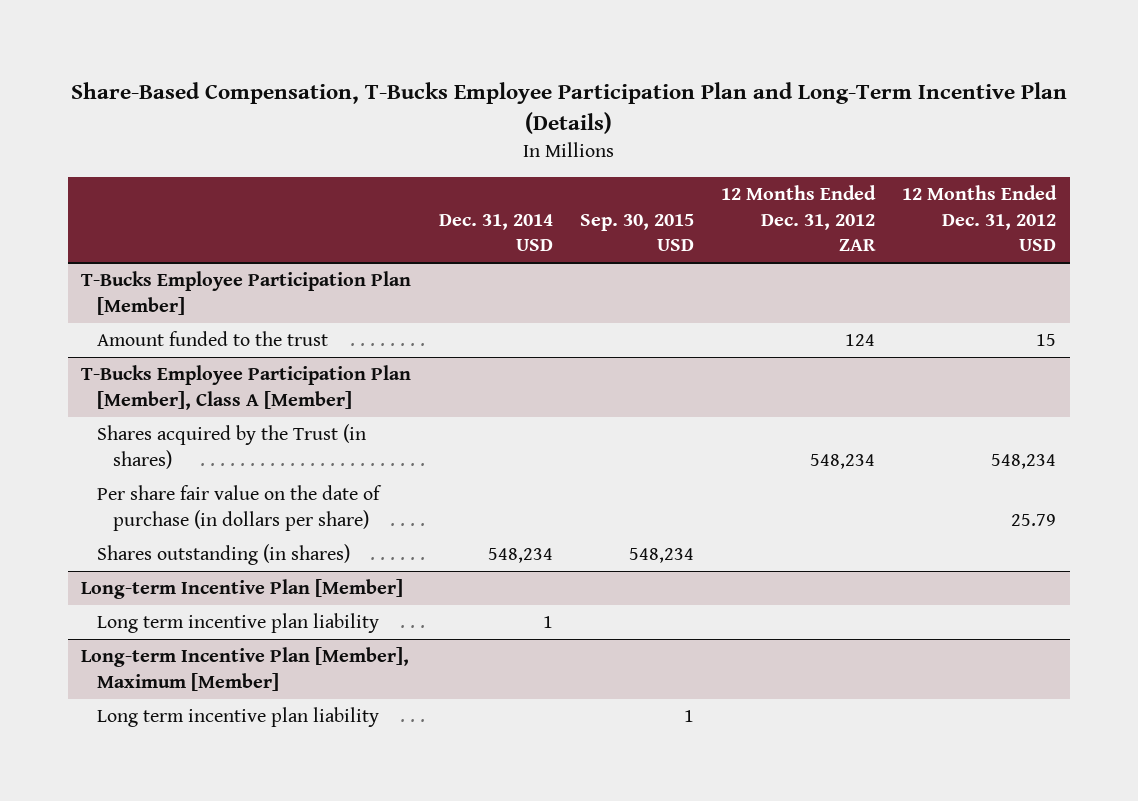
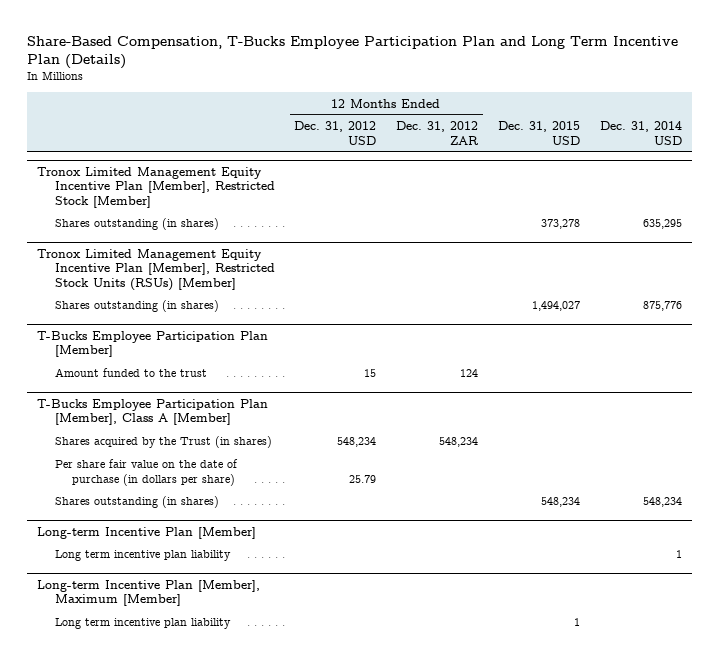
[70,81,1067,134] Share-Based Compensation, T-Bucks Employee Participation Plan and Long-Term Incentive Plan (Details) -> [27,35,679,70] Share-Based Compensation, T-Bucks Employee Participation Plan and Long Term Incentive Plan (Details)
[579,213,694,252] Sep. 30, 2015 USD -> none
none -> [498,121,581,145] Dec. 31, 2015 USD
none -> [36,166,275,209] Tronox Limited Management Equity Incentive Plan [Member], Restricted Stock [Member]
none -> [54,218,219,231] Shares outstanding (in shares)
none -> [36,248,275,292] Tronox Limited Management Equity Incentive Plan [Member], Restricted Stock Units (RSUs) [Member]
none -> [54,300,219,313] Shares outstanding (in shares)

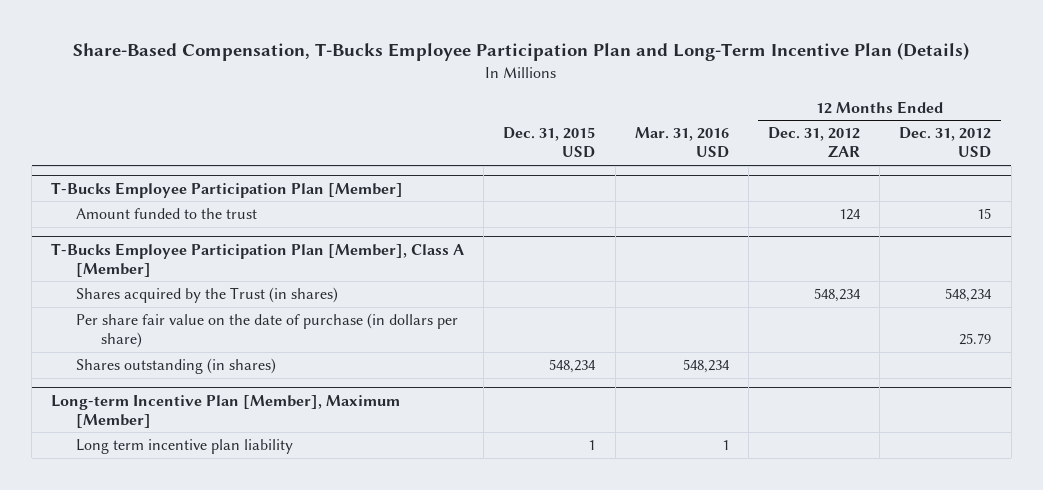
[27,35,679,70] Share-Based Compensation, T-Bucks Employee Participation Plan and Long Term Incentive Plan (Details) -> [73,42,970,62] Share-Based Compensation, T-Bucks Employee Participation Plan and Long-Term Incentive Plan (Details)
[600,121,683,145] Dec. 31, 2014 USD -> none
none -> [634,127,729,159] Mar. 31, 2016 USD
[36,166,275,209] Tronox Limited Management Equity Incentive Plan [Member], Restricted Stock [Member] -> none
[54,218,219,231] Shares outstanding (in shares) -> none
[36,248,275,292] Tronox Limited Management Equity Incentive Plan [Member], Restricted Stock Units (RSUs) [Member] -> none
[54,300,219,313] Shares outstanding (in shares) -> none
[36,526,256,539] Long-term Incentive Plan [Member] -> none
[54,550,231,562] Long term incentive plan liability -> none

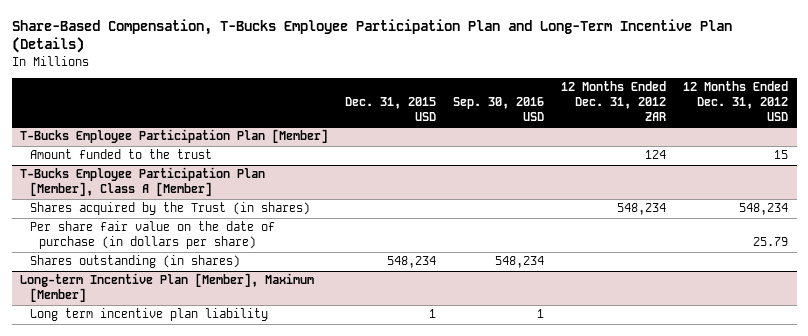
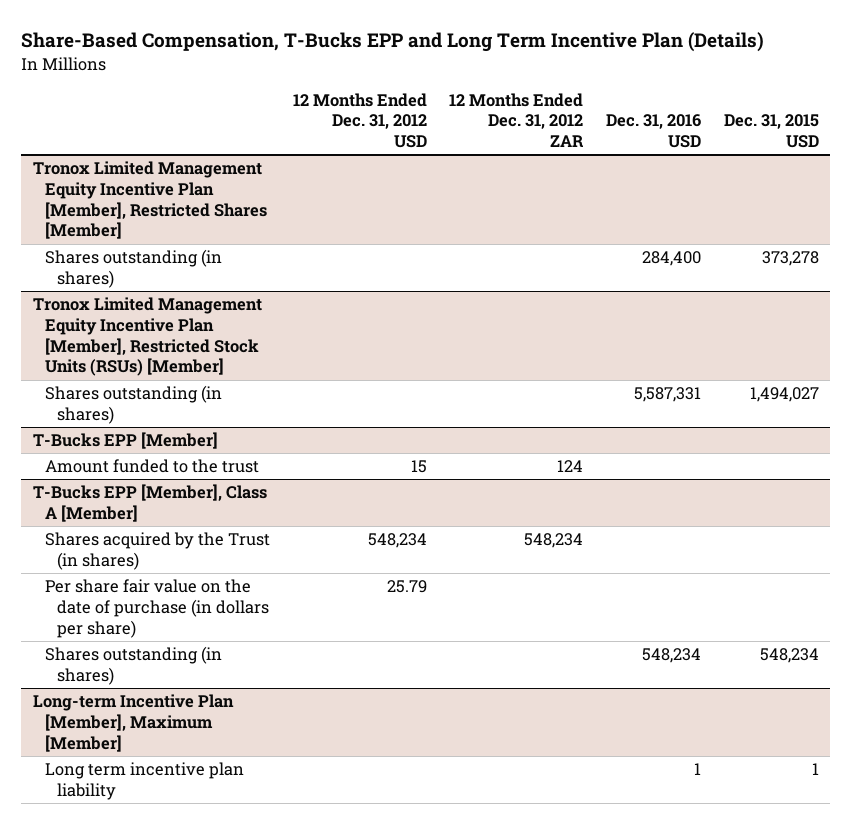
[11,18,732,54] Share-Based Compensation, T-Bucks Employee Participation Plan and Long-Term Incentive Plan (Details) -> [21,32,765,53] Share-Based Compensation, T-Bucks EPP and Long Term Incentive Plan (Details)
[453,97,545,122] Sep. 30, 2016 USD -> none
none -> [606,114,702,149] Dec. 31, 2016 USD
none -> [32,161,268,240] Tronox Limited Management Equity Incentive Plan [Member], Restricted Shares [Member]
none -> [45,249,223,288] Shares outstanding (in shares)
none -> [32,297,262,377] Tronox Limited Management Equity Incentive Plan [Member], Restricted Stock Units (RSUs) [Member]
none -> [45,385,223,424] Shares outstanding (in shares)
[20,129,329,144] T-Bucks Employee Participation Plan [Member] -> [32,432,218,450] T-Bucks EPP [Member]
[20,167,266,197] T-Bucks Employee Participation Plan [Member], Class A [Member] -> [32,484,267,522] T-Bucks EPP [Member], Class A [Member]

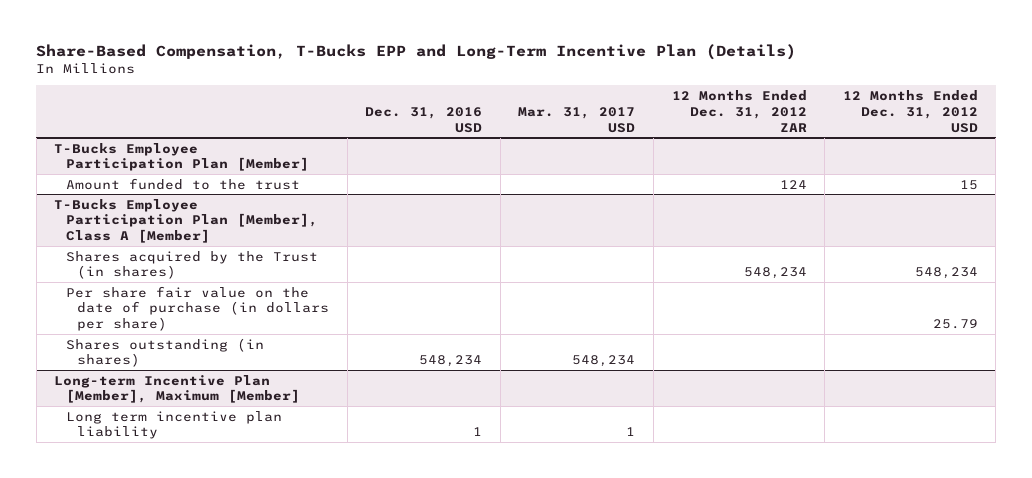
[21,32,765,53] Share-Based Compensation, T-Bucks EPP and Long Term Incentive Plan (Details) -> [36,43,797,60] Share-Based Compensation, T-Bucks EPP and Long-Term Incentive Plan (Details)
[723,114,819,149] Dec. 31, 2015 USD -> none
none -> [518,106,636,133] Mar. 31, 2017 USD
[32,161,268,240] Tronox Limited Management Equity Incentive Plan [Member], Restricted Shares [Member] -> none
[45,249,223,288] Shares outstanding (in shares) -> none
[32,297,262,377] Tronox Limited Management Equity Incentive Plan [Member], Restricted Stock Units (RSUs) [Member] -> none
[45,385,223,424] Shares outstanding (in shares) -> none
[32,432,218,450] T-Bucks EPP [Member] -> [54,142,309,172] T-Bucks Employee Participation Plan [Member]
[32,484,267,522] T-Bucks EPP [Member], Class A [Member] -> [54,198,318,244] T-Bucks Employee Participation Plan [Member], Class A [Member]

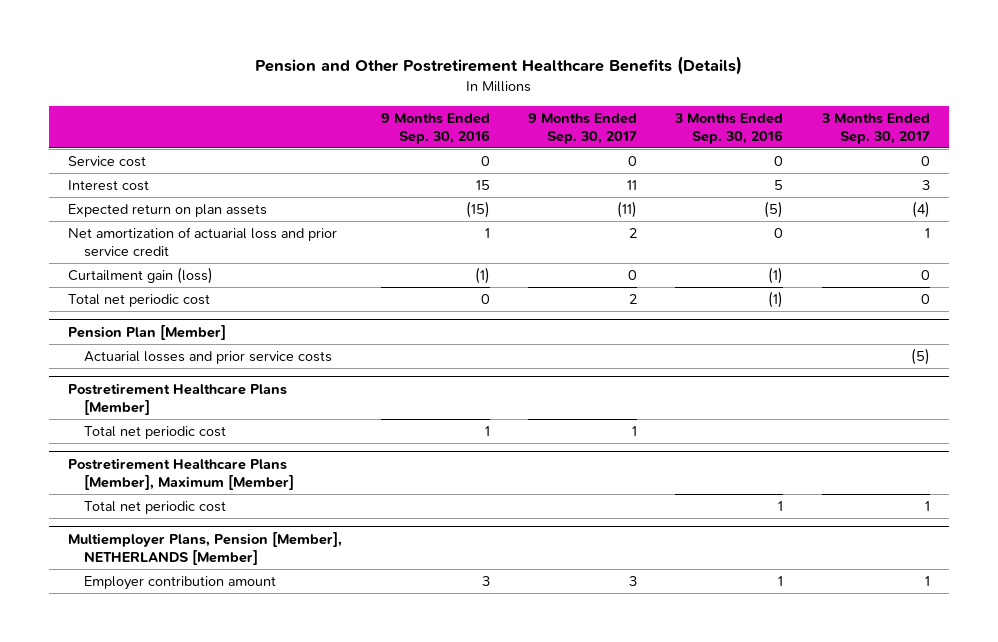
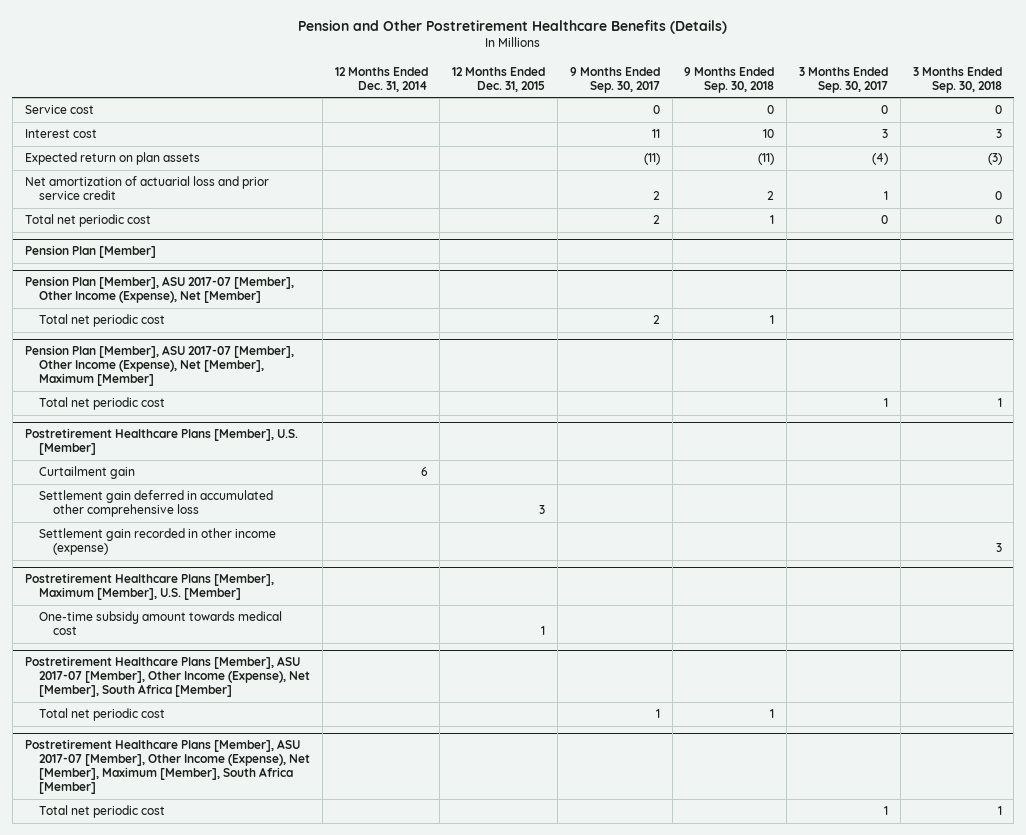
[380,112,490,144] 9 Months Ended Sep. 30, 2016 -> none
[674,112,784,144] 3 Months Ended Sep. 30, 2016 -> none
none -> [334,66,428,92] 12 Months Ended Dec. 31, 2014
none -> [452,66,546,92] 12 Months Ended Dec. 31, 2015
none -> [684,66,775,93] 9 Months Ended Sep. 30, 2018
none -> [912,66,1002,93] 3 Months Ended Sep. 30, 2018
[68,267,214,285] Curtailment gain (loss) -> none
[83,351,332,365] Actuarial losses and prior service costs -> none
[83,426,226,440] Total net periodic cost -> none
[83,501,226,515] Total net periodic cost -> none
[68,532,343,566] Multiemployer Plans, Pension [Member], NETHERLANDS [Member] -> none
[83,576,276,591] Employer contribution amount -> none
none -> [24,276,294,304] Pension Plan [Member], ASU 2017-07 [Member], Other Income (Expense), Net [Member]
none -> [38,314,165,328] Total net periodic cost
none -> [24,345,294,387] Pension Plan [Member], ASU 2017-07 [Member], Other Income (Expense), Net [Member], Maximum [Member]
none -> [38,397,165,411] Total net periodic cost
[68,383,288,416] Postretirement Healthcare Plans [Member] -> [24,428,298,456] Postretirement Healthcare Plans [Member], U.S. [Member]
none -> [38,466,135,480] Curtailment gain
none -> [38,490,273,518] Settlement gain deferred in accumulated other comprehensive loss
none -> [38,528,276,556] Settlement gain recorded in other income (expense)
[68,458,294,491] Postretirement Healthcare Plans [Member], Maximum [Member] -> [24,573,274,601] Postretirement Healthcare Plans [Member], Maximum [Member], U.S. [Member]
none -> [38,611,282,636] One-time subsidy amount towards medical cost
none -> [24,656,310,698] Postretirement Healthcare Plans [Member], ASU 2017-07 [Member], Other Income (Expense), Net [Member], South Africa [Member]
none -> [38,708,165,722] Total net periodic cost
none -> [24,739,310,795] Postretirement Healthcare Plans [Member], ASU 2017-07 [Member], Other Income (Expense), Net [Member], Maximum [Member], South Africa [Member]
none -> [38,805,165,819] Total net periodic cost

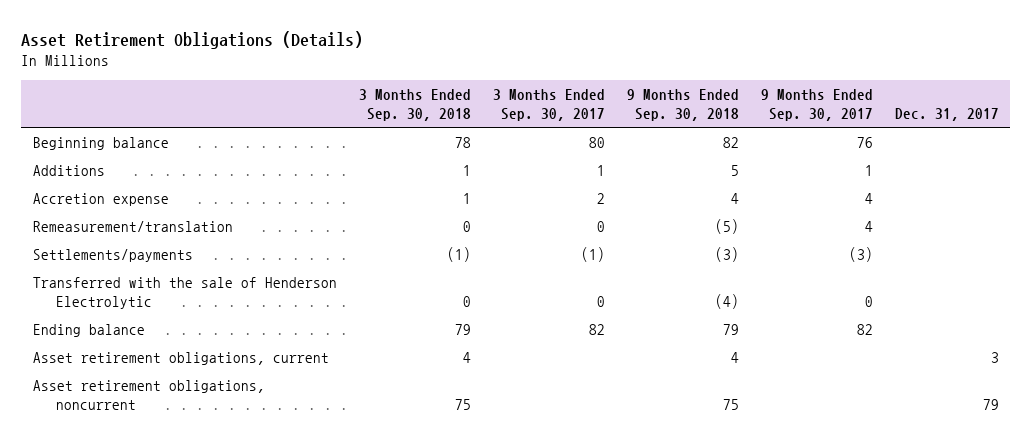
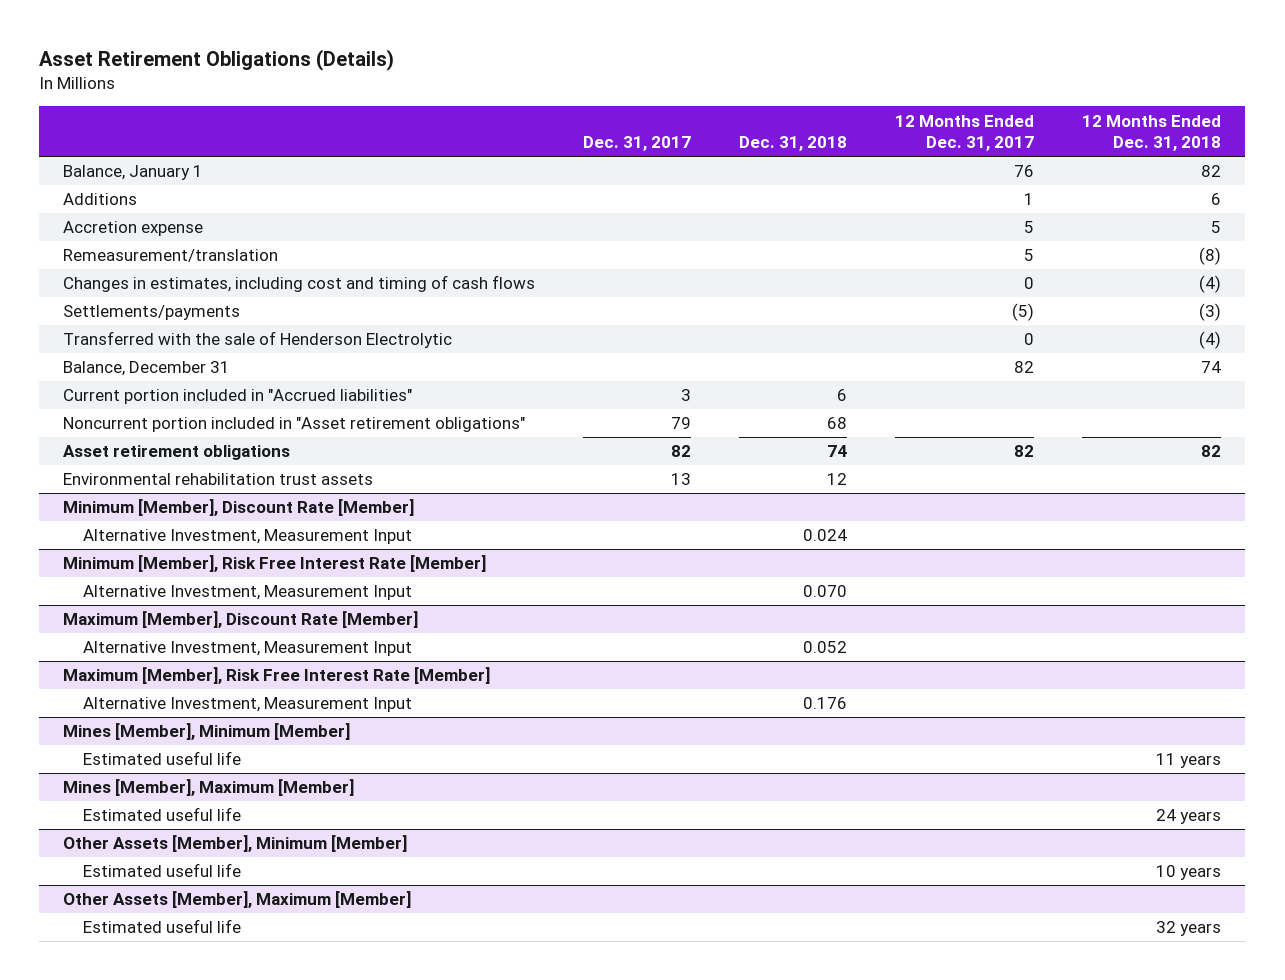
[358,88,471,122] 3 Months Ended Sep. 30, 2018 -> none
[492,88,605,122] 3 Months Ended Sep. 30, 2017 -> none
[626,88,739,122] 9 Months Ended Sep. 30, 2018 -> none
[760,88,873,122] 9 Months Ended Sep. 30, 2017 -> none
none -> [739,136,848,152] Dec. 31, 2018
none -> [895,114,1035,152] 12 Months Ended Dec. 31, 2017
none -> [1082,114,1222,152] 12 Months Ended Dec. 31, 2018
[32,136,169,150] Beginning balance -> [63,165,204,181] Balance, January 1
none -> [63,275,536,293] Changes in estimates, including cost and timing of cash flows
[32,323,145,337] Ending balance -> [63,361,231,377] Balance, December 31
[32,351,329,365] Asset retirement obligations, current -> [63,389,413,405] Current portion included in "Accrued liabilities"
[32,379,265,410] Asset retirement obligations, noncurrent -> [63,417,526,433] Noncurrent portion included in "Asset retirement obligations"
none -> [63,445,291,461] Asset retirement obligations
none -> [63,473,374,486] Environmental rehabilitation trust assets
none -> [63,499,415,517] Minimum [Member], Discount Rate [Member]
none -> [83,529,413,545] Alternative Investment, Measurement Input
none -> [63,555,487,573] Minimum [Member], Risk Free Interest Rate [Member]
none -> [83,585,413,601] Alternative Investment, Measurement Input
none -> [63,611,419,629] Maximum [Member], Discount Rate [Member]
none -> [83,641,413,657] Alternative Investment, Measurement Input
none -> [63,667,491,685] Maximum [Member], Risk Free Interest Rate [Member]
none -> [83,697,413,713] Alternative Investment, Measurement Input
none -> [63,723,351,741] Mines [Member], Minimum [Member]
none -> [83,751,242,766] Estimated useful life
none -> [63,779,355,797] Mines [Member], Maximum [Member]
none -> [83,807,242,822] Estimated useful life
none -> [63,835,408,853] Other Assets [Member], Minimum [Member]
none -> [83,863,242,878] Estimated useful life
none -> [63,891,412,909] Other Assets [Member], Maximum [Member]
none -> [83,919,242,934] Estimated useful life

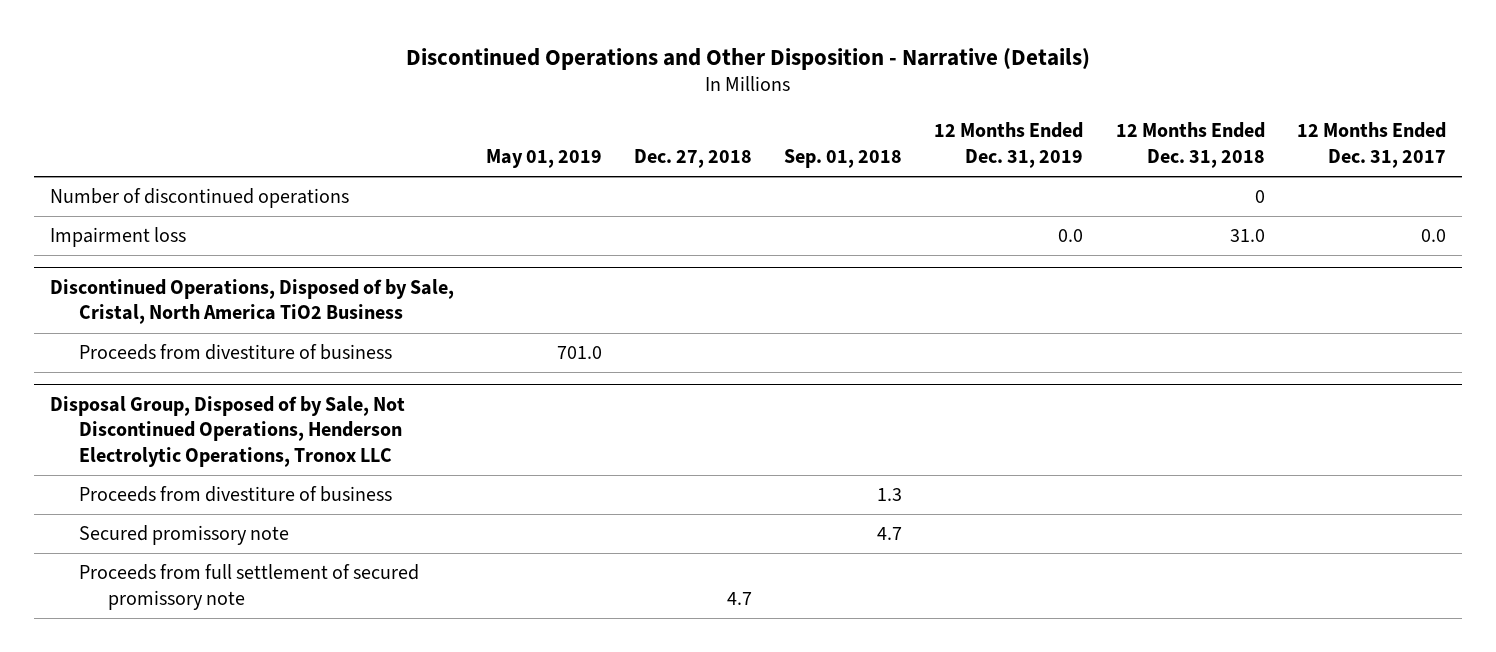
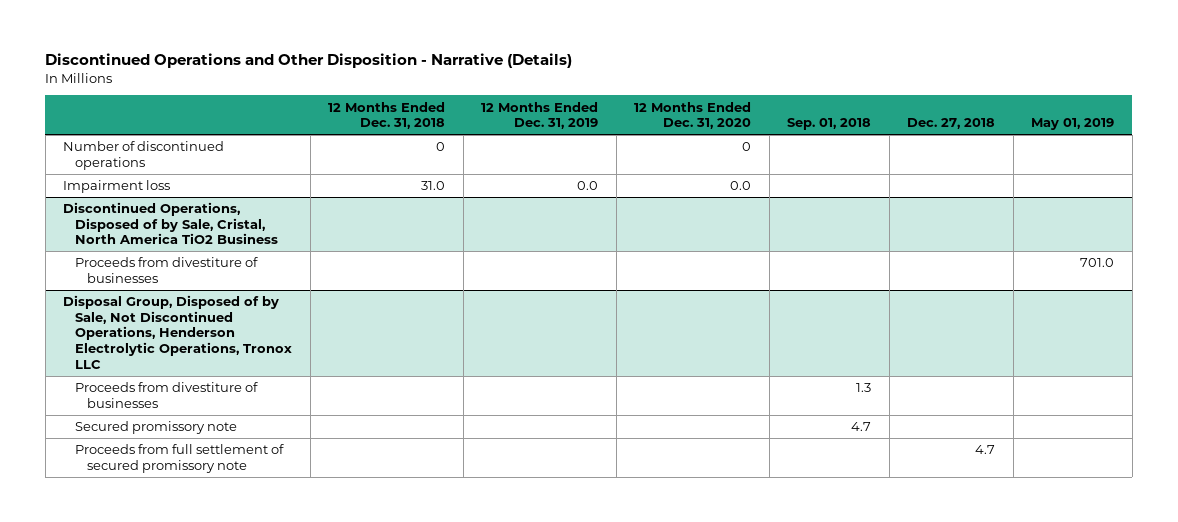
[1296,122,1446,168] 12 Months Ended Dec. 31, 2017 -> none
none -> [634,101,752,130] 12 Months Ended Dec. 31, 2020
[79,344,393,361] Proceeds from divestiture of business -> [75,257,259,283] Proceeds from divestiture of businesses
[79,486,393,503] Proceeds from divestiture of business -> [75,382,259,408] Proceeds from divestiture of businesses

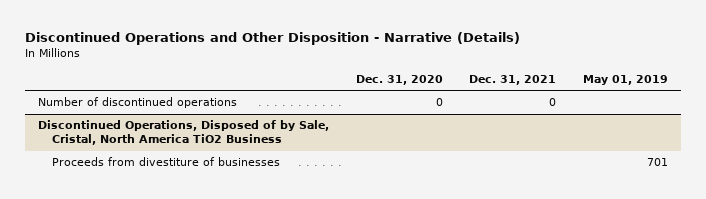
[328,101,446,130] 12 Months Ended Dec. 31, 2018 -> none
[481,101,599,130] 12 Months Ended Dec. 31, 2019 -> none
[634,101,752,130] 12 Months Ended Dec. 31, 2020 -> none
[787,118,872,131] Sep. 01, 2018 -> none
[907,118,996,130] Dec. 27, 2018 -> none
none -> [355,75,443,86] Dec. 31, 2020
none -> [469,75,557,86] Dec. 31, 2021
[63,180,171,194] Impairment loss -> none
[63,295,293,369] Disposal Group, Disposed of by Sale, Not Discontinued Operations, Henderson Electrolytic Operations, Tronox LLC -> none
[75,382,259,408] Proceeds from divestiture of businesses -> none
[75,421,238,435] Secured promissory note -> none
[75,444,285,473] Proceeds from full settlement of secured promissory note -> none
[1080,258,1115,268] 701.0 -> [646,158,668,167] 701

